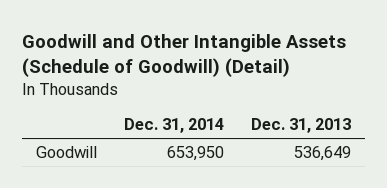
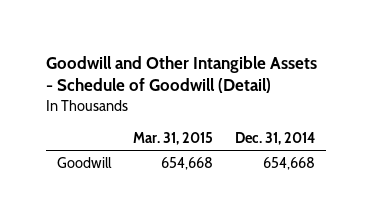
[22,33,347,77] Goodwill and Other Intangible Assets (Schedule of Goodwill) (Detail) -> [45,55,317,94] Goodwill and Other Intangible Assets - Schedule of Goodwill (Detail)
[251,118,352,134] Dec. 31, 2013 -> none
none -> [133,132,214,146] Mar. 31, 2015
[167,146,225,162] 653,950 -> [263,157,316,171] 654,668

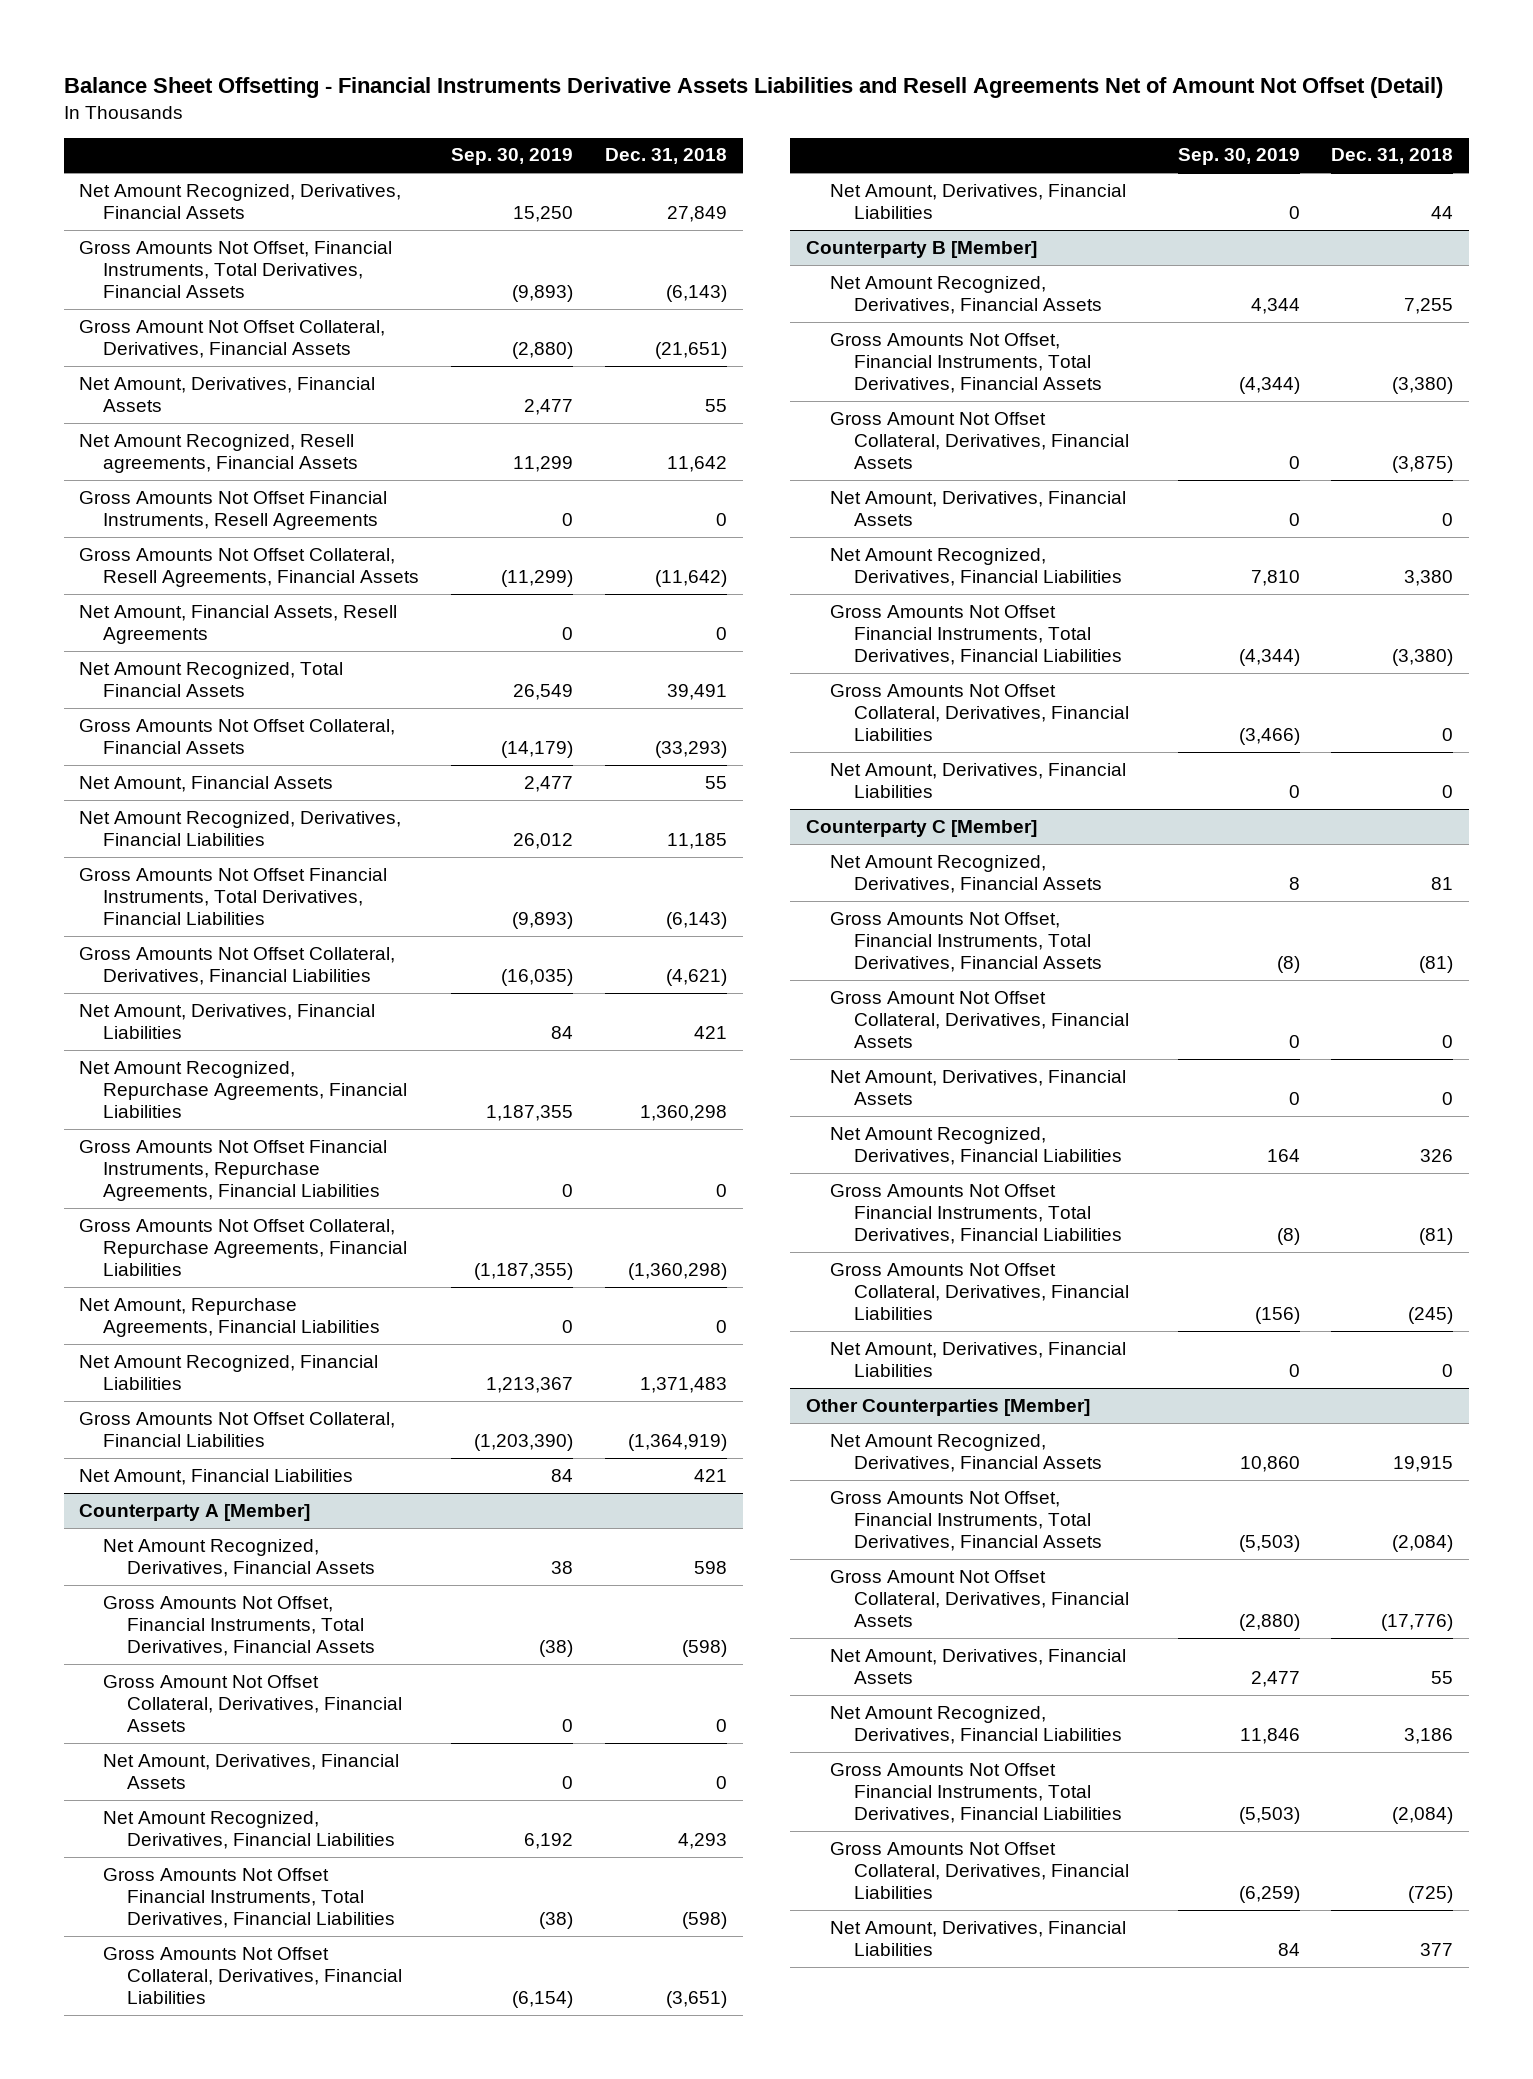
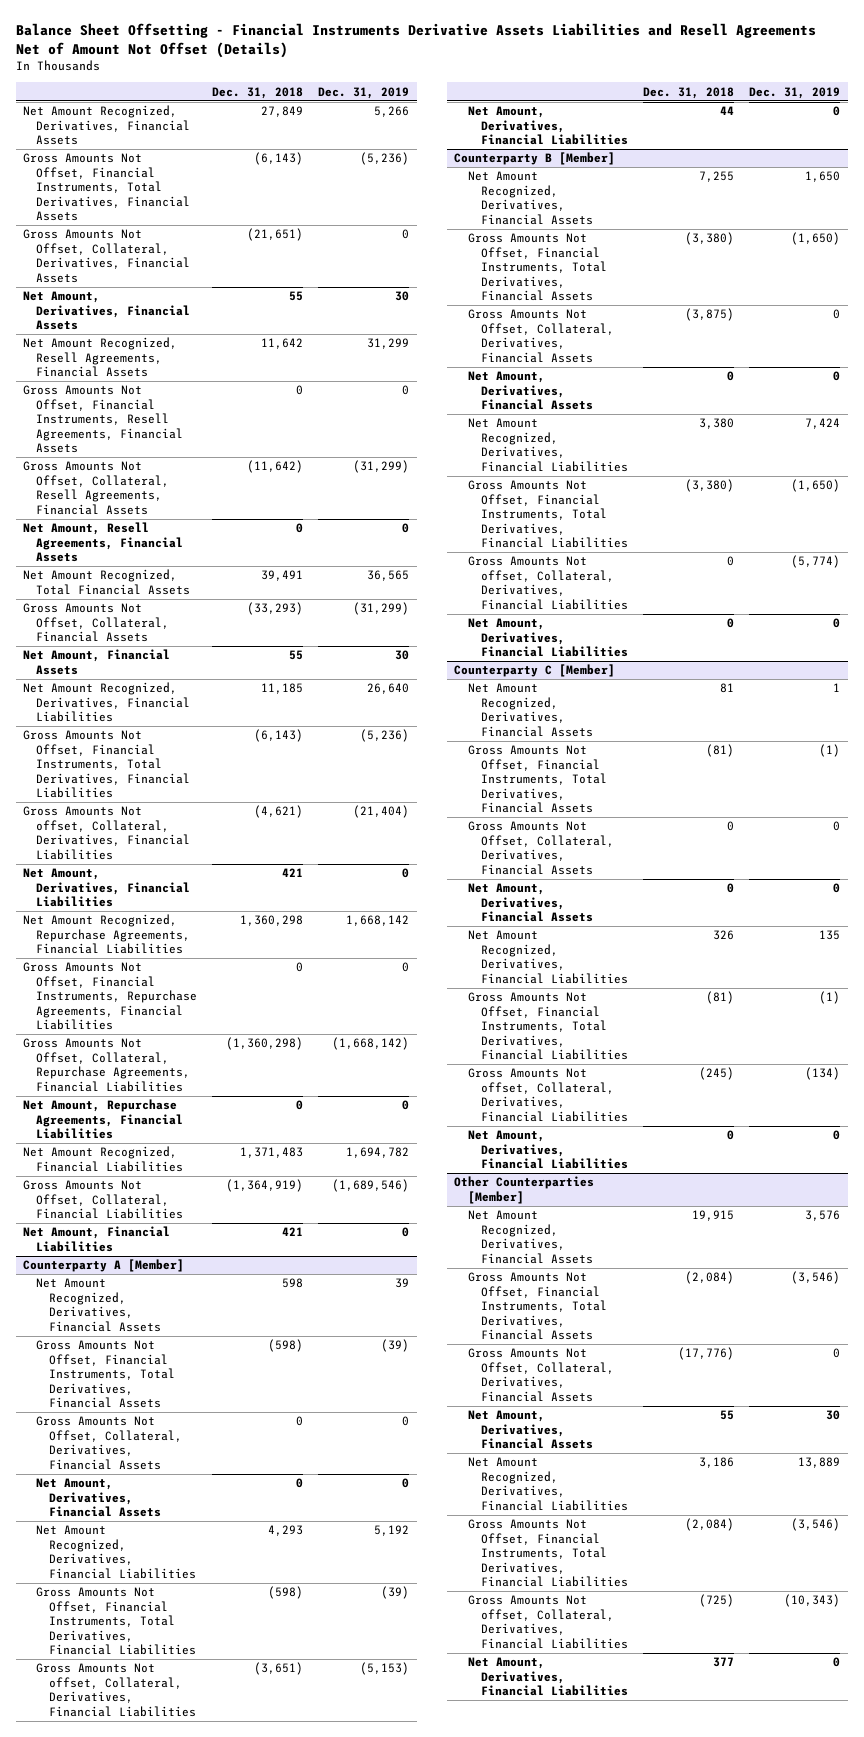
[63,77,1443,99] Balance Sheet Offsetting - Financial Instruments Derivative Assets Liabilities and Resell Agreements Net of Amount Not Offset (Detail) -> [15,22,816,58] Balance Sheet Offsetting - Financial Instruments Derivative Assets Liabilities and Resell Agreements Net of Amount Not Offset (Details)
[450,148,573,166] Sep. 30, 2019 -> none
none -> [318,86,410,99] Dec. 31, 2019
[79,319,386,358] Gross Amount Not Offset Collateral, Derivatives, Financial Assets -> [23,229,191,283] Gross Amounts Not Offset, Collateral, Derivatives, Financial Assets
[79,433,359,473] Net Amount Recognized, Resell agreements, Financial Assets -> [23,337,178,378] Net Amount Recognized, Resell Agreements, Financial Assets
[79,490,388,530] Gross Amounts Not Offset Financial Instruments, Resell Agreements -> [23,385,184,454] Gross Amounts Not Offset, Financial Instruments, Resell Agreements, Financial Assets
[79,547,420,587] Gross Amounts Not Offset Collateral, Resell Agreements, Financial Assets -> [23,461,170,515] Gross Amounts Not Offset, Collateral, Resell Agreements, Financial Assets
[79,604,398,644] Net Amount, Financial Assets, Resell Agreements -> [23,522,184,563] Net Amount, Resell Agreements, Financial Assets
[79,718,396,754] Gross Amounts Not Offset Collateral, Financial Assets -> [23,603,170,643] Gross Amounts Not Offset, Collateral, Financial Assets
[79,867,388,926] Gross Amounts Not Offset Financial Instruments, Total Derivatives, Financial Liabilities -> [23,730,191,799] Gross Amounts Not Offset, Financial Instruments, Total Derivatives, Financial Liabilities
[79,946,396,985] Gross Amounts Not Offset Collateral, Derivatives, Financial Liabilities -> [23,806,191,860] Gross Amounts Not offset, Collateral, Derivatives, Financial Liabilities
[79,1139,388,1202] Gross Amounts Not Offset Financial Instruments, Repurchase Agreements, Financial Liabilities -> [23,962,198,1031] Gross Amounts Not Offset, Financial Instruments, Repurchase Agreements, Financial Liabilities
[79,1218,408,1277] Gross Amounts Not Offset Collateral, Repurchase Agreements, Financial Liabilities -> [23,1038,191,1092] Gross Amounts Not Offset, Collateral, Repurchase Agreements, Financial Liabilities
[79,1411,396,1447] Gross Amounts Not Offset Collateral, Financial Liabilities -> [23,1180,184,1220] Gross Amounts Not Offset, Collateral, Financial Liabilities
[103,1674,402,1733] Gross Amount Not Offset Collateral, Derivatives, Financial Assets -> [36,1416,183,1470] Gross Amounts Not Offset, Collateral, Derivatives, Financial Assets
[103,1867,395,1929] Gross Amounts Not Offset Financial Instruments, Total Derivatives, Financial Liabilities -> [36,1587,197,1656] Gross Amounts Not Offset, Financial Instruments, Total Derivatives, Financial Liabilities
[103,1946,402,2005] Gross Amounts Not Offset Collateral, Derivatives, Financial Liabilities -> [36,1663,197,1717] Gross Amounts Not offset, Collateral, Derivatives, Financial Liabilities
[829,411,1129,470] Gross Amount Not Offset Collateral, Derivatives, Financial Assets -> [467,309,614,363] Gross Amounts Not Offset, Collateral, Derivatives, Financial Assets
[829,604,1122,666] Gross Amounts Not Offset Financial Instruments, Total Derivatives, Financial Liabilities -> [467,480,628,549] Gross Amounts Not Offset, Financial Instruments, Total Derivatives, Financial Liabilities
[829,683,1129,742] Gross Amounts Not Offset Collateral, Derivatives, Financial Liabilities -> [467,556,628,610] Gross Amounts Not offset, Collateral, Derivatives, Financial Liabilities
[829,990,1129,1049] Gross Amount Not Offset Collateral, Derivatives, Financial Assets -> [467,821,614,875] Gross Amounts Not Offset, Collateral, Derivatives, Financial Assets
[829,1183,1122,1245] Gross Amounts Not Offset Financial Instruments, Total Derivatives, Financial Liabilities -> [467,992,628,1061] Gross Amounts Not Offset, Financial Instruments, Total Derivatives, Financial Liabilities
[829,1262,1129,1321] Gross Amounts Not Offset Collateral, Derivatives, Financial Liabilities -> [467,1068,628,1122] Gross Amounts Not offset, Collateral, Derivatives, Financial Liabilities
[829,1569,1129,1628] Gross Amount Not Offset Collateral, Derivatives, Financial Assets -> [467,1348,614,1402] Gross Amounts Not Offset, Collateral, Derivatives, Financial Assets
[829,1762,1122,1824] Gross Amounts Not Offset Financial Instruments, Total Derivatives, Financial Liabilities -> [467,1519,628,1588] Gross Amounts Not Offset, Financial Instruments, Total Derivatives, Financial Liabilities
[829,1841,1129,1900] Gross Amounts Not Offset Collateral, Derivatives, Financial Liabilities -> [467,1595,628,1649] Gross Amounts Not offset, Collateral, Derivatives, Financial Liabilities

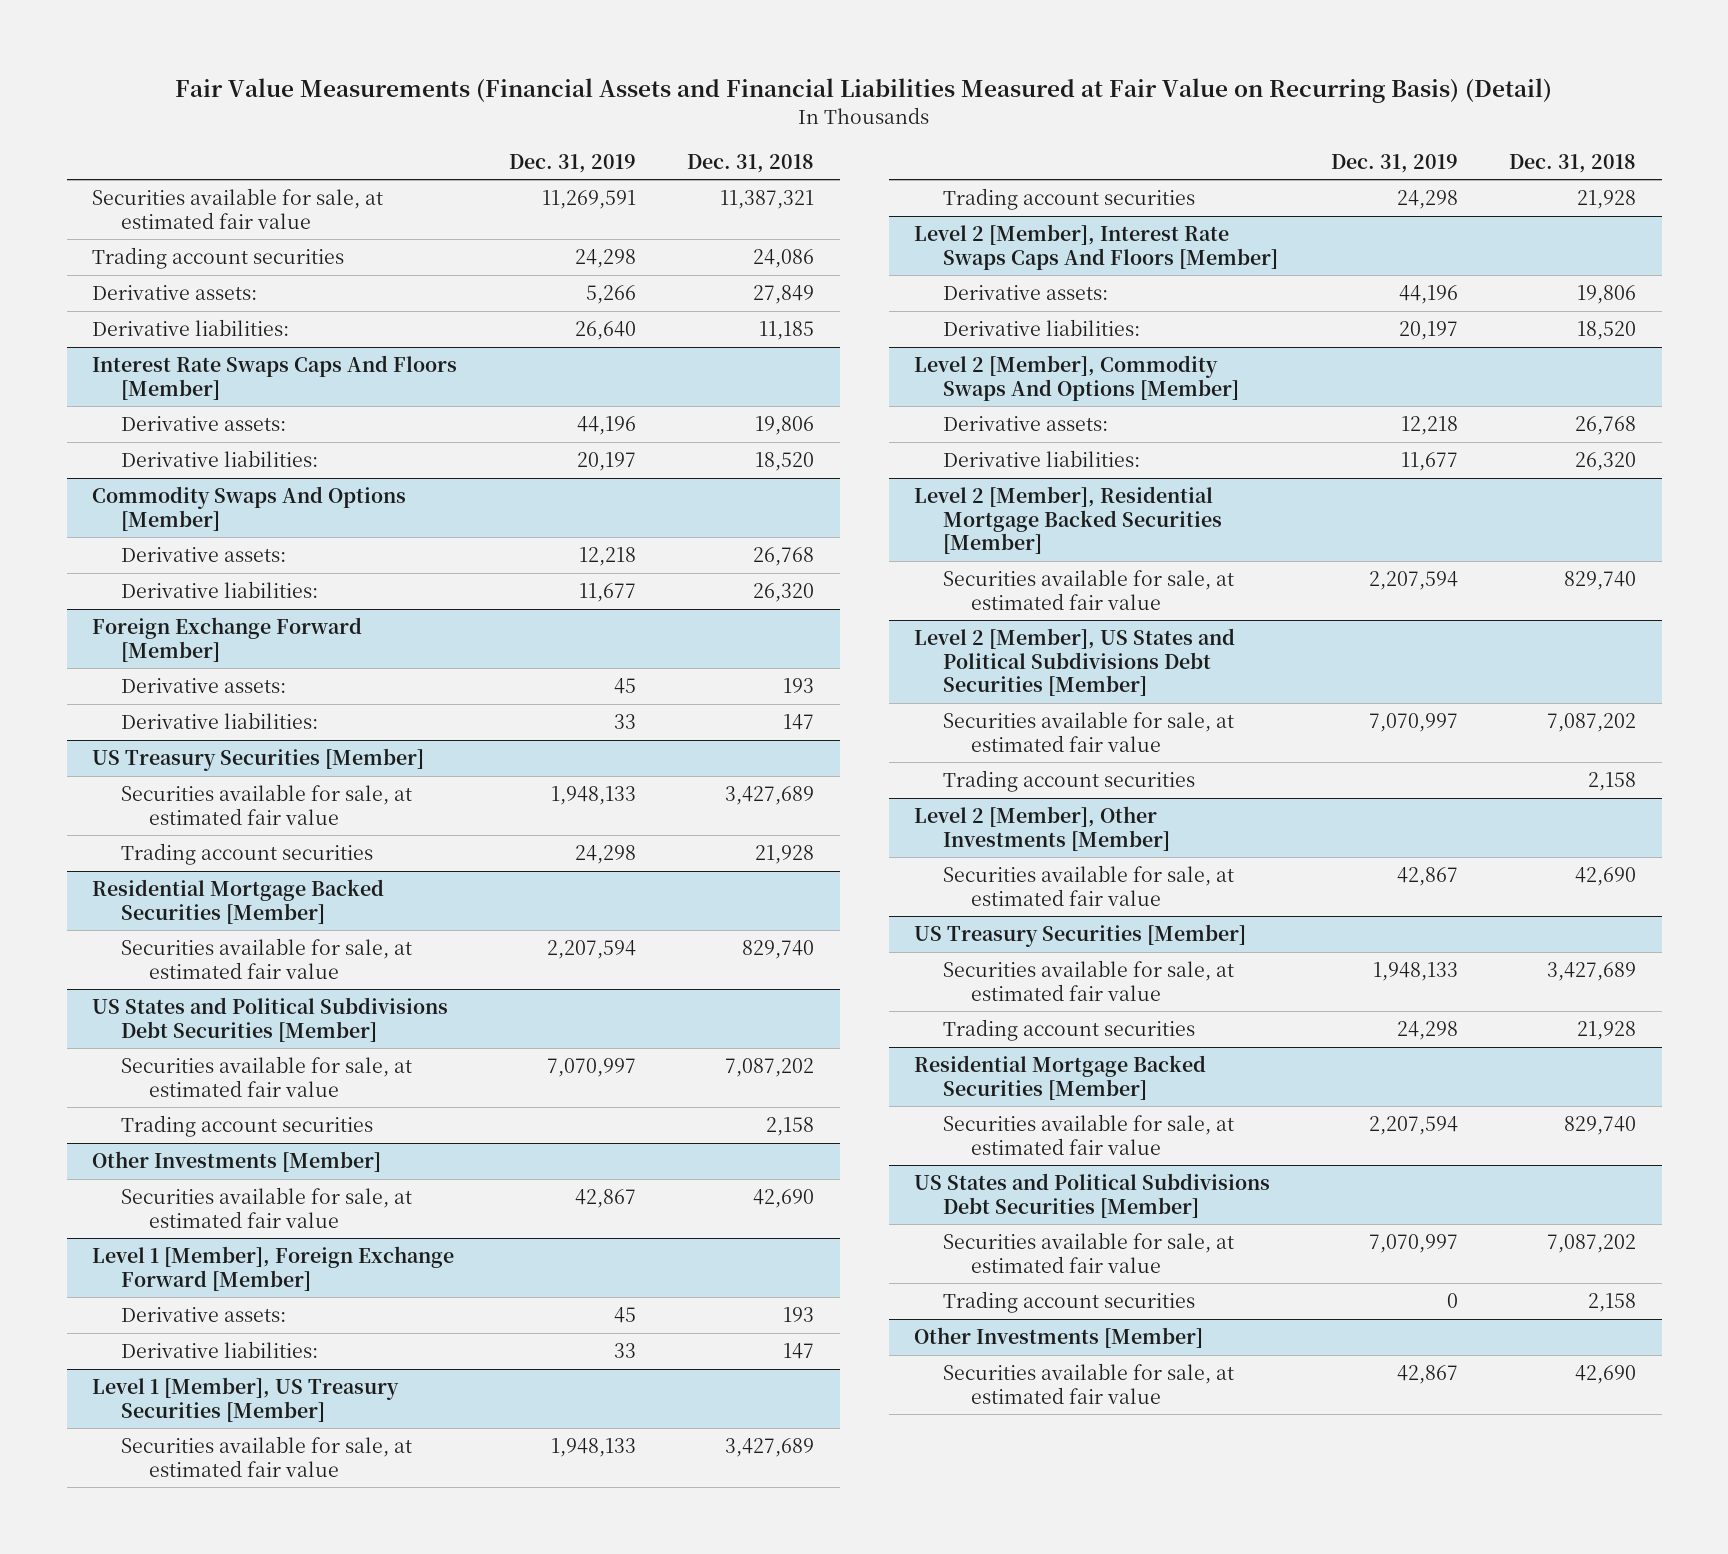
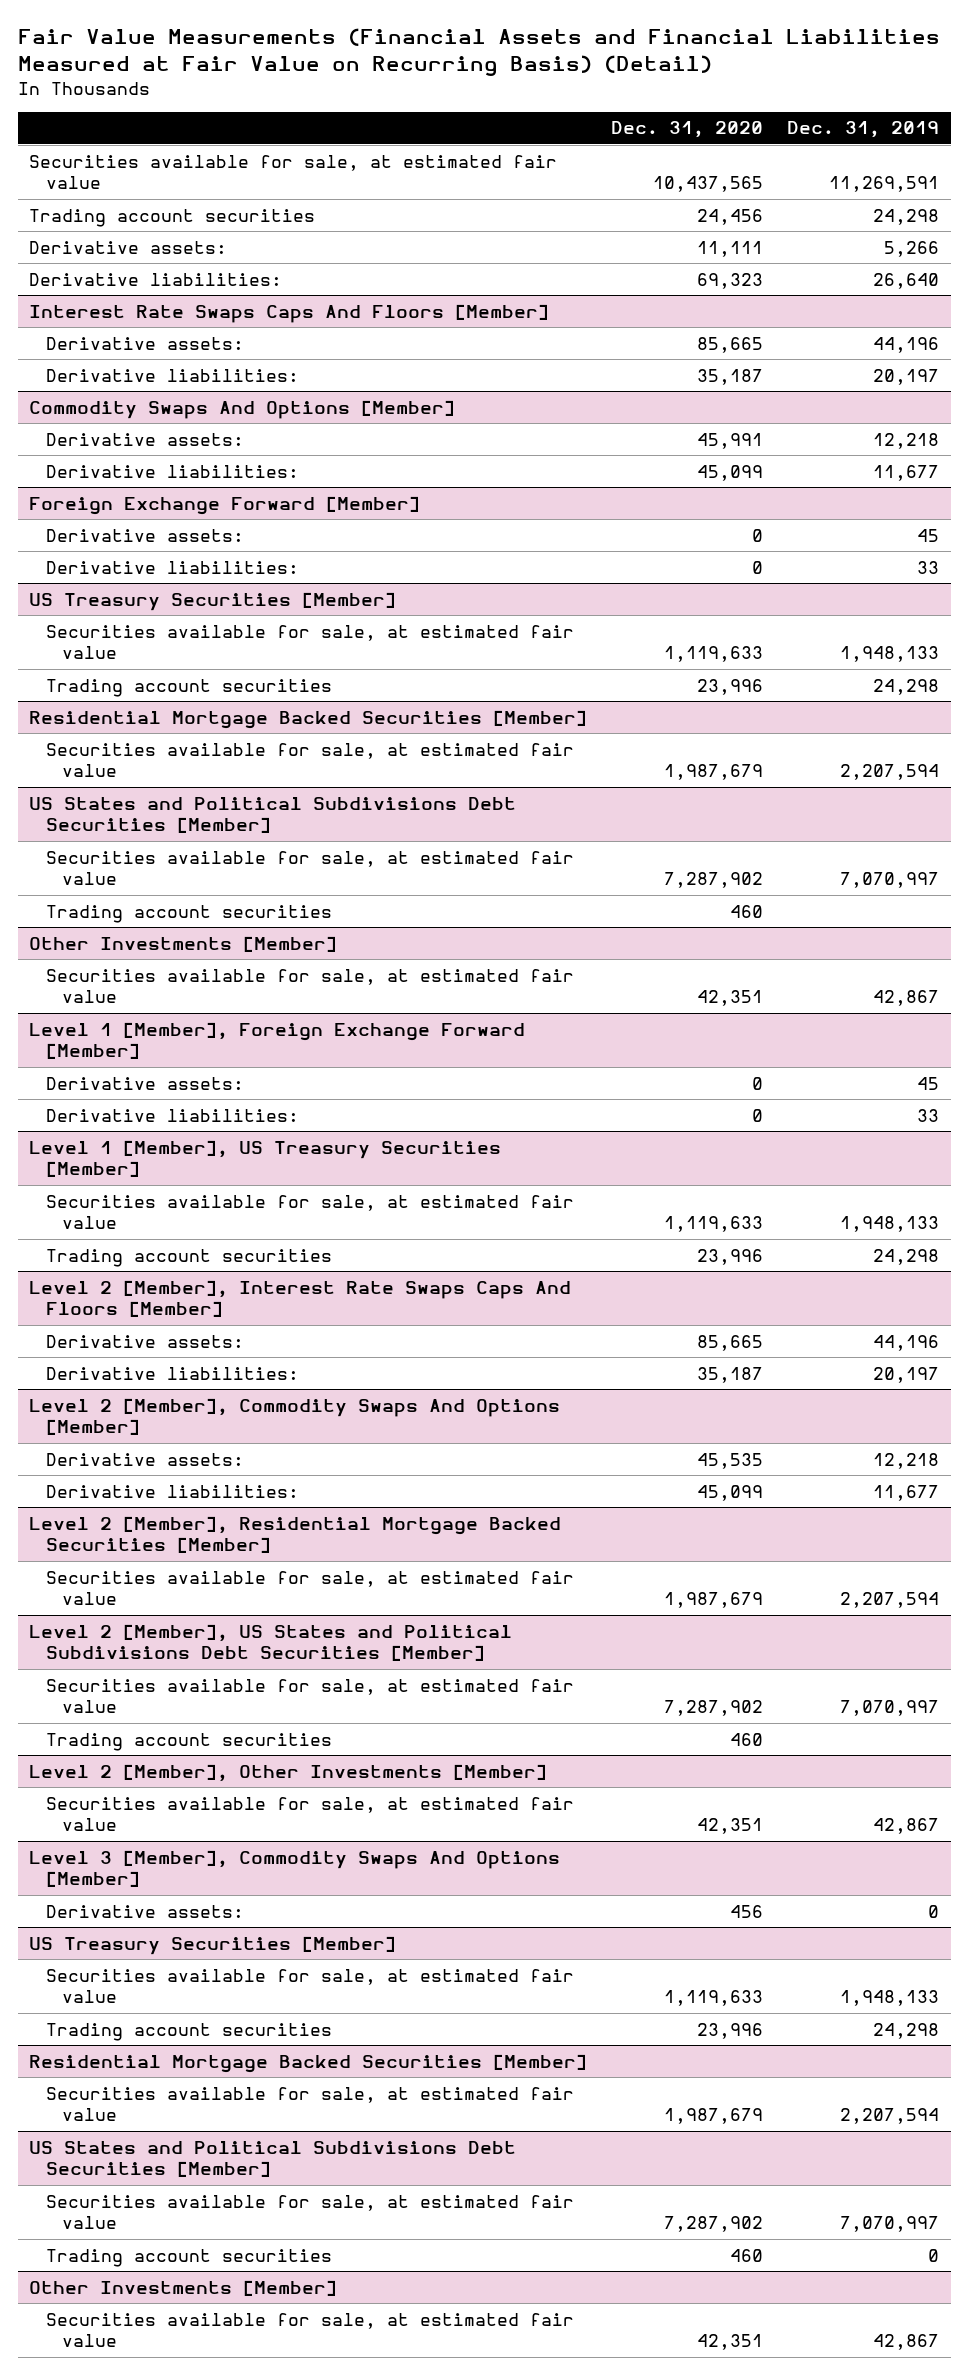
[686,153,814,173] Dec. 31, 2018 -> none
none -> [611,121,764,139] Dec. 31, 2020
none -> [29,1849,561,1888] Level 3 [Member], Commodity Swaps And Options [Member]
none -> [45,1904,244,1918] Derivative assets:

